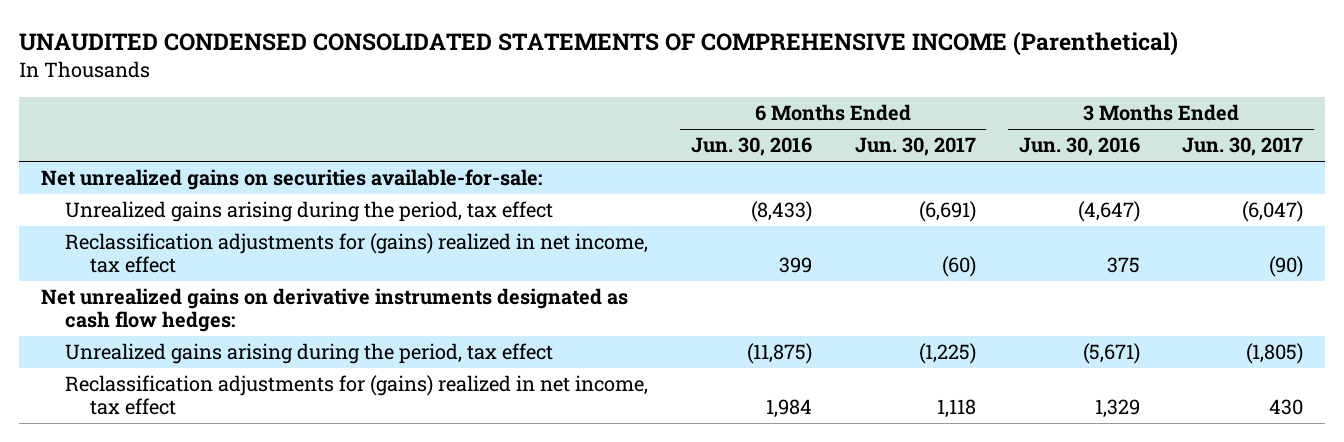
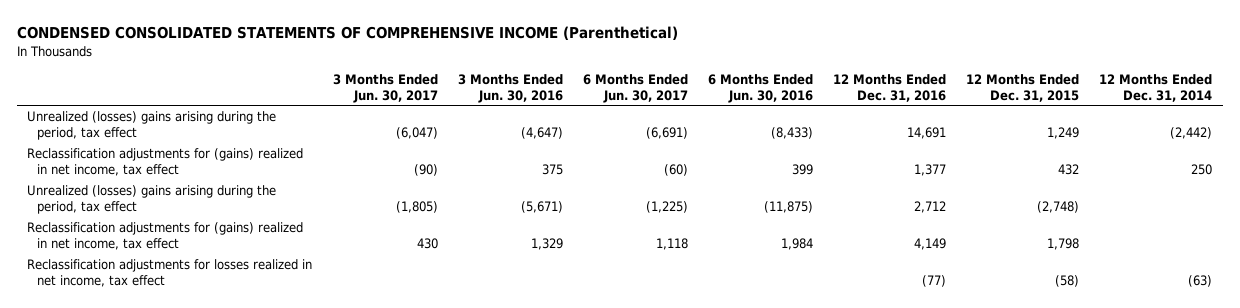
[19,31,1179,57] UNAUDITED CONDENSED CONSOLIDATED STATEMENTS OF COMPREHENSIVE INCOME (Parenthetical) -> [17,25,679,40] CONDENSED CONSOLIDATED STATEMENTS OF COMPREHENSIVE INCOME (Parenthetical)
none -> [833,73,947,103] 12 Months Ended Dec. 31, 2016
none -> [966,73,1080,103] 12 Months Ended Dec. 31, 2015
none -> [1099,73,1213,103] 12 Months Ended Dec. 31, 2014
[40,169,542,191] Net unrealized gains on securities available-for-sale: -> none
[65,201,554,223] Unrealized gains arising during the period, tax effect -> [27,110,277,141] Unrealized (losses) gains arising during the period, tax effect
[40,288,628,333] Net unrealized gains on derivative instruments designated as cash flow hedges: -> none
[65,343,554,365] Unrealized gains arising during the period, tax effect -> [27,184,277,215] Unrealized (losses) gains arising during the period, tax effect
none -> [27,258,313,288] Reclassification adjustments for losses realized in net income, tax effect

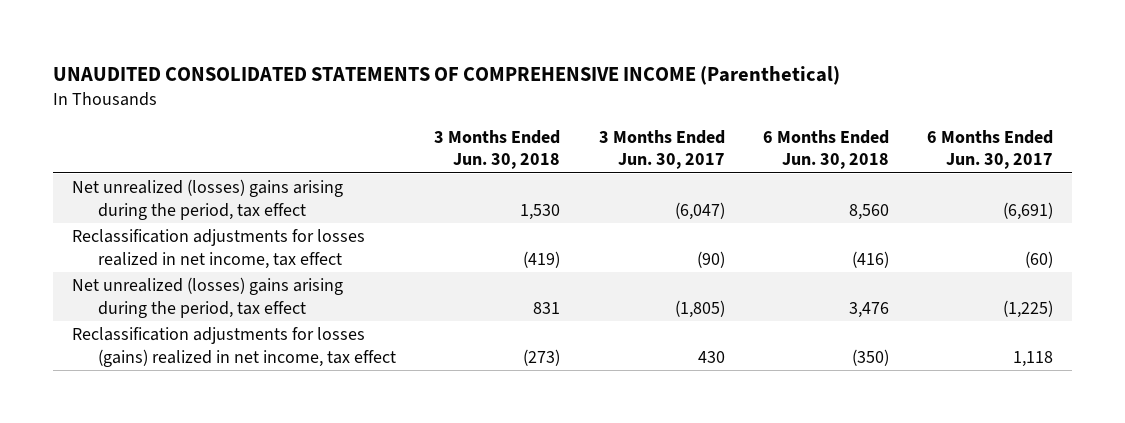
[17,25,679,40] CONDENSED CONSOLIDATED STATEMENTS OF COMPREHENSIVE INCOME (Parenthetical) -> [52,65,840,85] UNAUDITED CONSOLIDATED STATEMENTS OF COMPREHENSIVE INCOME (Parenthetical)
[457,73,563,104] 3 Months Ended Jun. 30, 2016 -> none
[707,73,813,104] 6 Months Ended Jun. 30, 2016 -> none
[833,73,947,103] 12 Months Ended Dec. 31, 2016 -> none
[966,73,1080,103] 12 Months Ended Dec. 31, 2015 -> none
[1099,73,1213,103] 12 Months Ended Dec. 31, 2014 -> none
none -> [434,129,561,169] 3 Months Ended Jun. 30, 2018
none -> [762,129,889,169] 6 Months Ended Jun. 30, 2018
[27,258,313,288] Reclassification adjustments for losses realized in net income, tax effect -> none
[27,110,277,141] Unrealized (losses) gains arising during the period, tax effect -> [71,179,343,220] Net unrealized (losses) gains arising during the period, tax effect
[27,147,304,177] Reclassification adjustments for (gains) realized in net income, tax effect -> [71,229,365,269] Reclassification adjustments for losses realized in net income, tax effect
[27,184,277,215] Unrealized (losses) gains arising during the period, tax effect -> [71,277,343,318] Net unrealized (losses) gains arising during the period, tax effect
[27,221,304,251] Reclassification adjustments for (gains) realized in net income, tax effect -> [71,327,397,367] Reclassification adjustments for losses (gains) realized in net income, tax effect

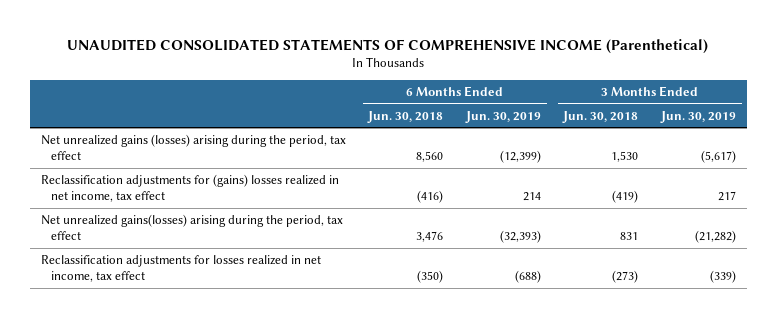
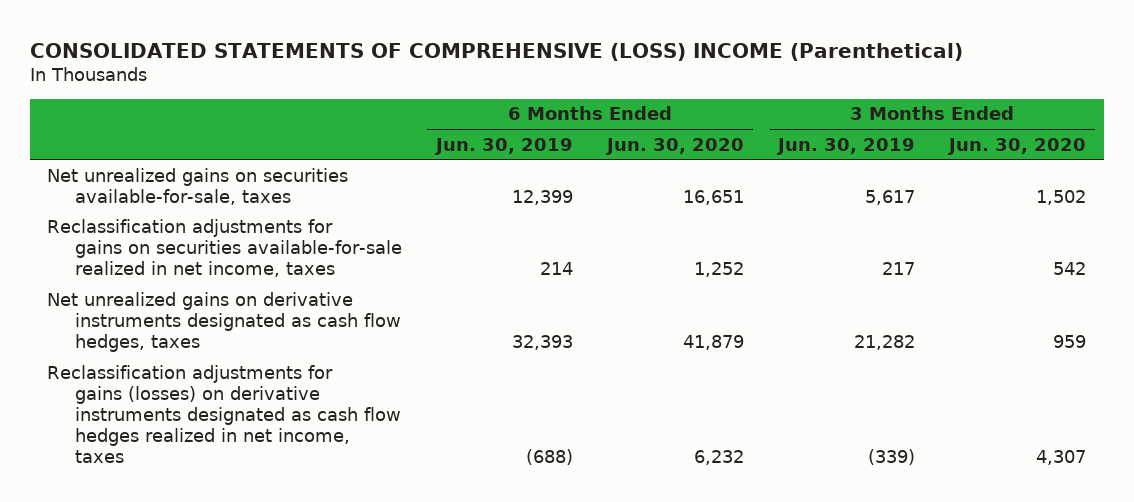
[67,38,709,54] UNAUDITED CONSOLIDATED STATEMENTS OF COMPREHENSIVE INCOME (Parenthetical) -> [30,42,964,61] CONSOLIDATED STATEMENTS OF COMPREHENSIVE (LOSS) INCOME (Parenthetical)
[367,110,444,123] Jun. 30, 2018 -> none
[562,110,639,123] Jun. 30, 2018 -> none
none -> [605,137,745,155] Jun. 30, 2020
none -> [947,137,1087,155] Jun. 30, 2020
[40,134,346,160] Net unrealized gains (losses) arising during the period, tax effect -> [47,167,349,205] Net unrealized gains on securities available-for-sale, taxes
[499,149,541,163] (12,399) -> [512,189,574,205] 12,399
[700,149,736,163] (5,617) -> [865,189,916,205] 5,617
[40,174,339,202] Reclassification adjustments for (gains) losses realized in net income, tax effect -> [47,218,402,277] Reclassification adjustments for gains on securities available-for-sale realized in net income, taxes
[40,214,343,240] Net unrealized gains(losses) arising during the period, tax effect -> [47,291,401,352] Net unrealized gains on derivative instruments designated as cash flow hedges, taxes
[499,229,541,243] (32,393) -> [512,334,574,350] 32,393
[694,229,736,243] (21,282) -> [854,334,916,350] 21,282
[40,255,321,282] Reclassification adjustments for losses realized in net income, tax effect -> [47,364,401,464] Reclassification adjustments for gains (losses) on derivative instruments designated as cash flow hedges realized in net income, taxes

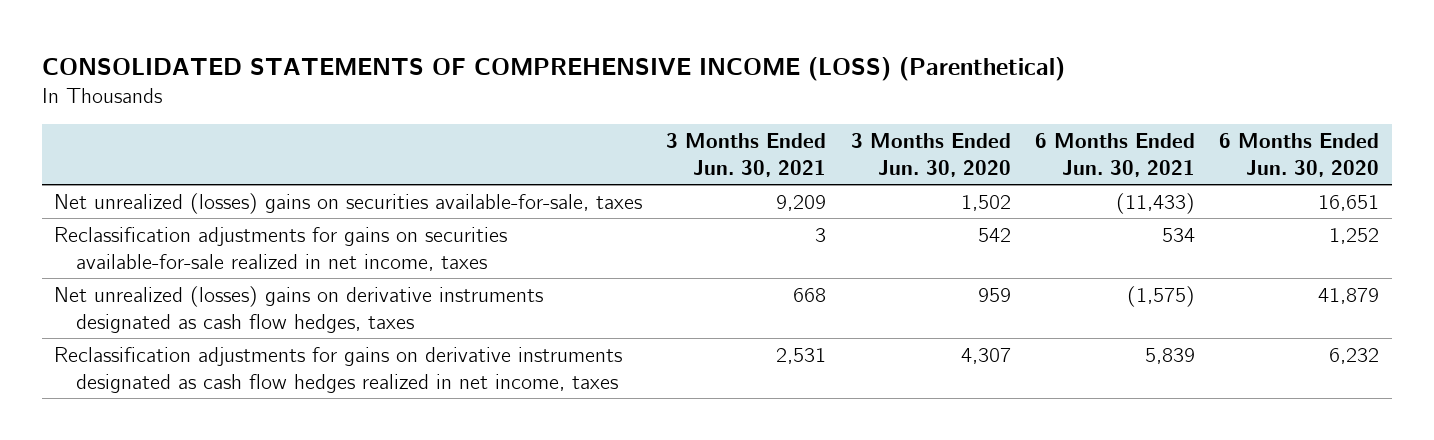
[30,42,964,61] CONSOLIDATED STATEMENTS OF COMPREHENSIVE (LOSS) INCOME (Parenthetical) -> [41,56,1065,81] CONSOLIDATED STATEMENTS OF COMPREHENSIVE INCOME (LOSS) (Parenthetical)
[434,137,574,155] Jun. 30, 2019 -> none
[776,137,916,155] Jun. 30, 2019 -> none
none -> [666,132,827,177] 3 Months Ended Jun. 30, 2021
none -> [1035,132,1196,177] 6 Months Ended Jun. 30, 2021
[47,167,349,205] Net unrealized gains on securities available-for-sale, taxes -> [54,192,643,214] Net unrealized (losses) gains on securities available-for-sale, taxes
[47,291,401,352] Net unrealized gains on derivative instruments designated as cash flow hedges, taxes -> [54,285,544,333] Net unrealized (losses) gains on derivative instruments designated as cash flow hedges, taxes
[47,364,401,464] Reclassification adjustments for gains (losses) on derivative instruments designated as cash flow hedges realized in net income, taxes -> [54,346,623,393] Reclassification adjustments for gains on derivative instruments designated as cash flow hedges realized in net income, taxes

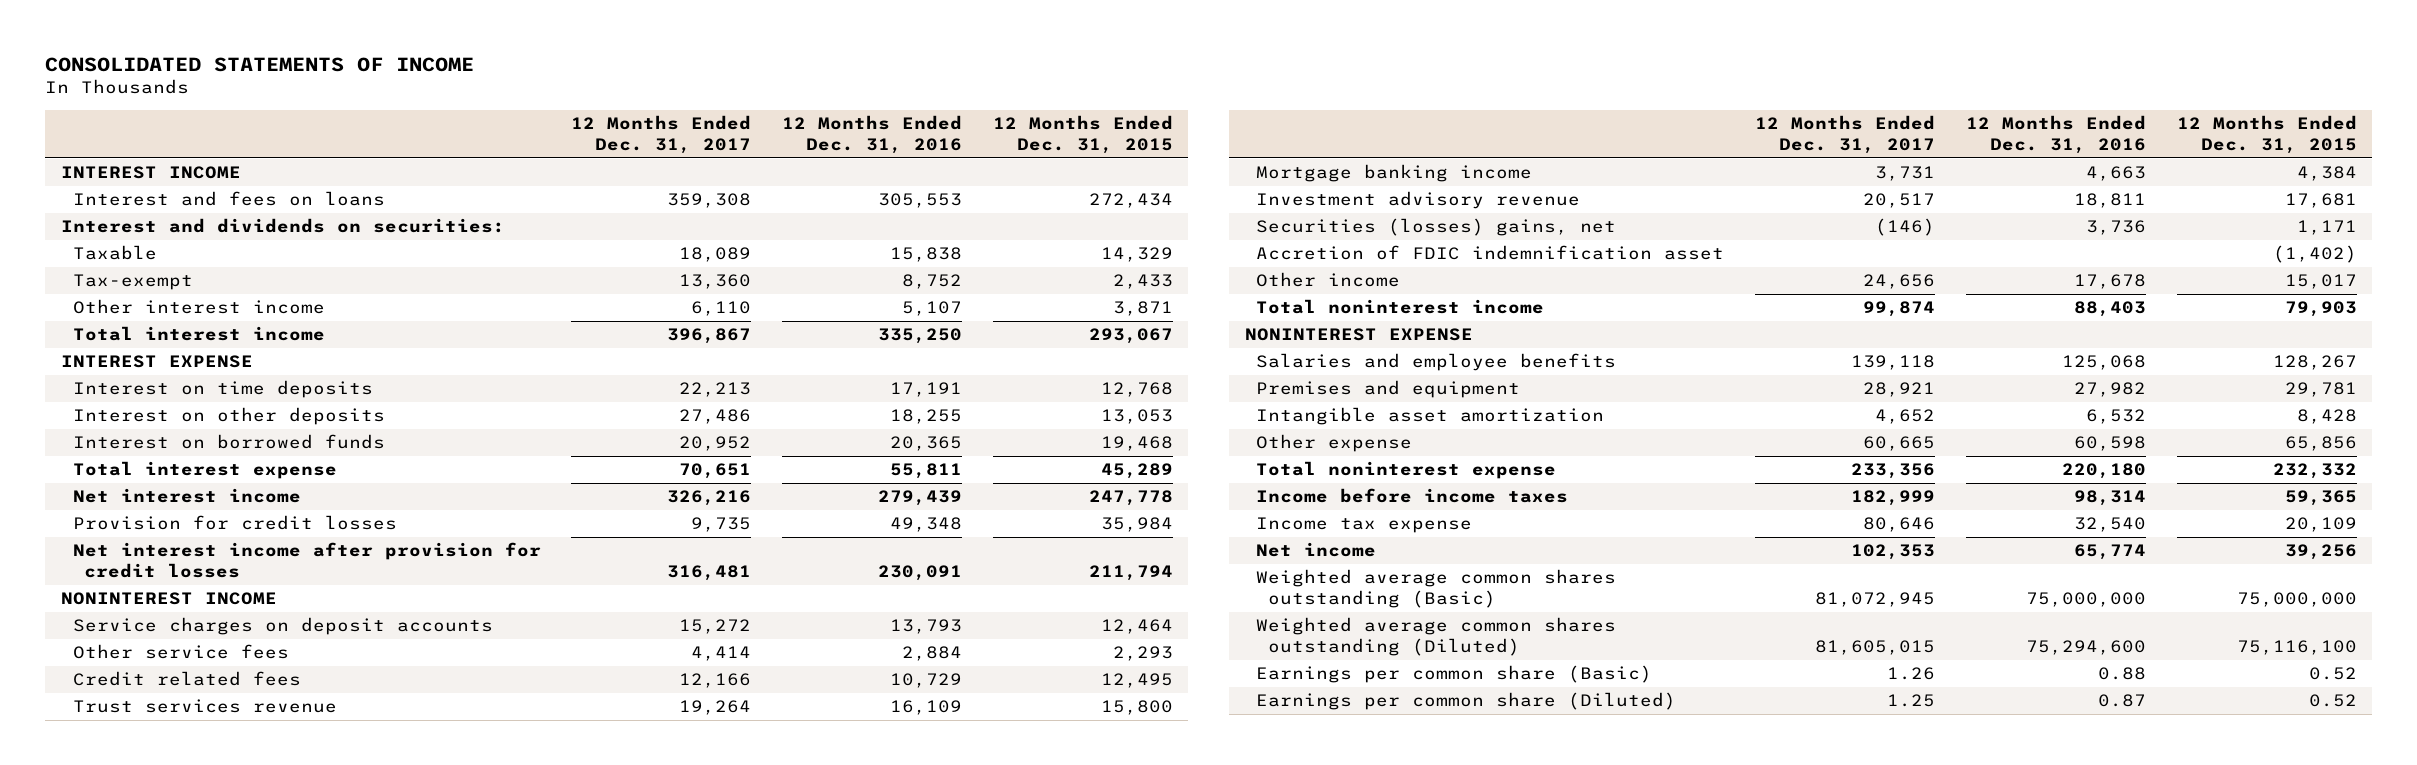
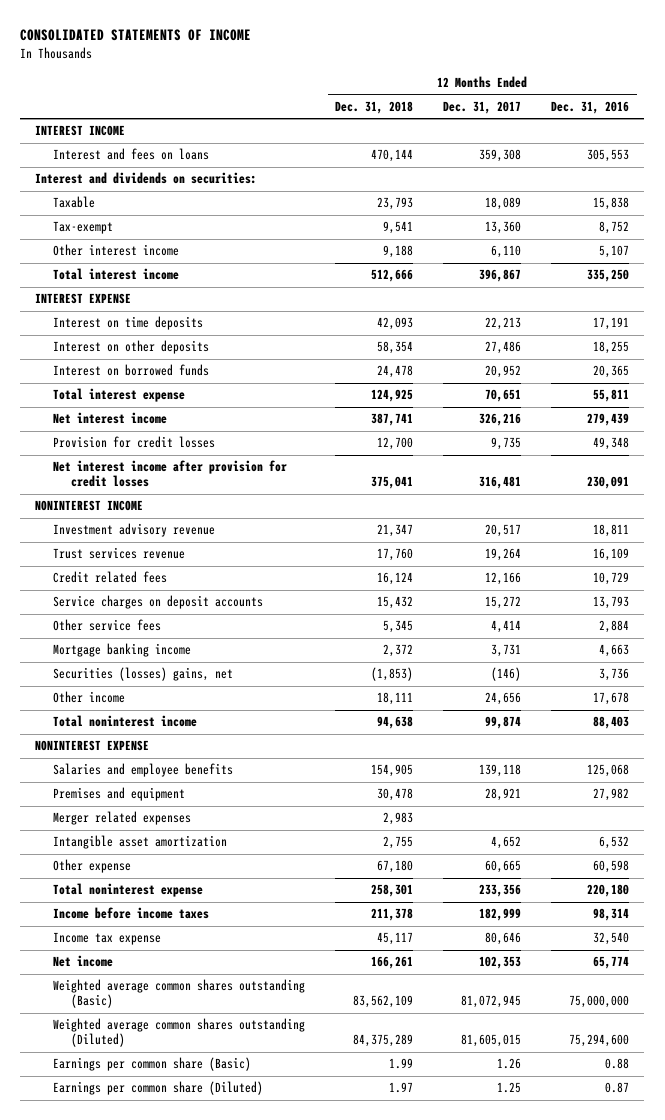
[992,115,1173,154] 12 Months Ended Dec. 31, 2015 -> none
none -> [335,100,414,114] Dec. 31, 2018
[1256,191,1581,210] Investment advisory revenue -> [53,523,216,538] Investment advisory revenue
[72,699,337,714] Trust services revenue -> [53,547,186,560] Trust services revenue
[72,671,301,687] Credit related fees -> [53,571,168,584] Credit related fees
[1256,245,1725,261] Accretion of FDIC indemnification asset -> none
none -> [53,811,192,826] Merger related expenses

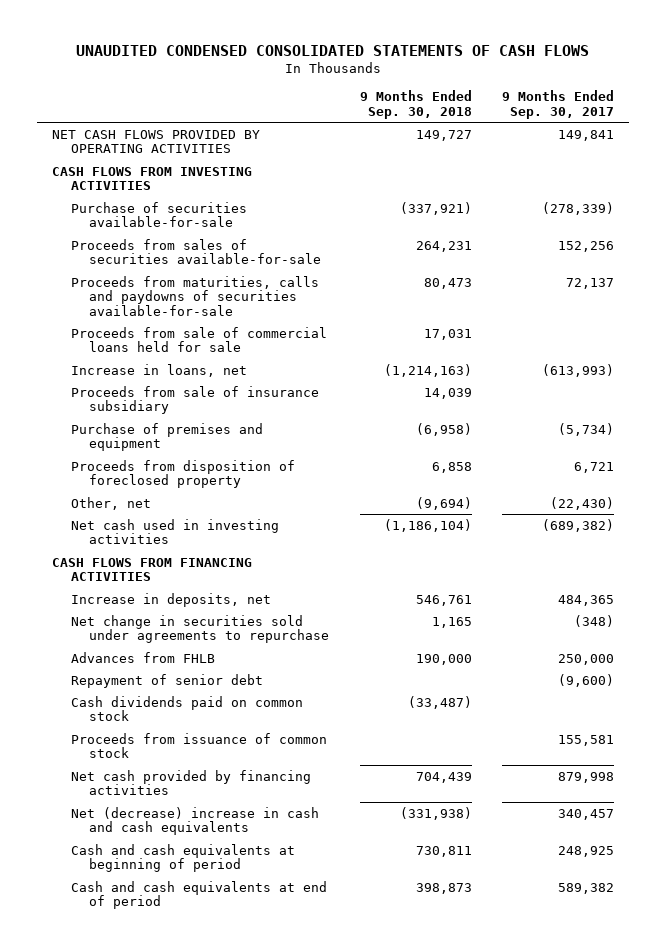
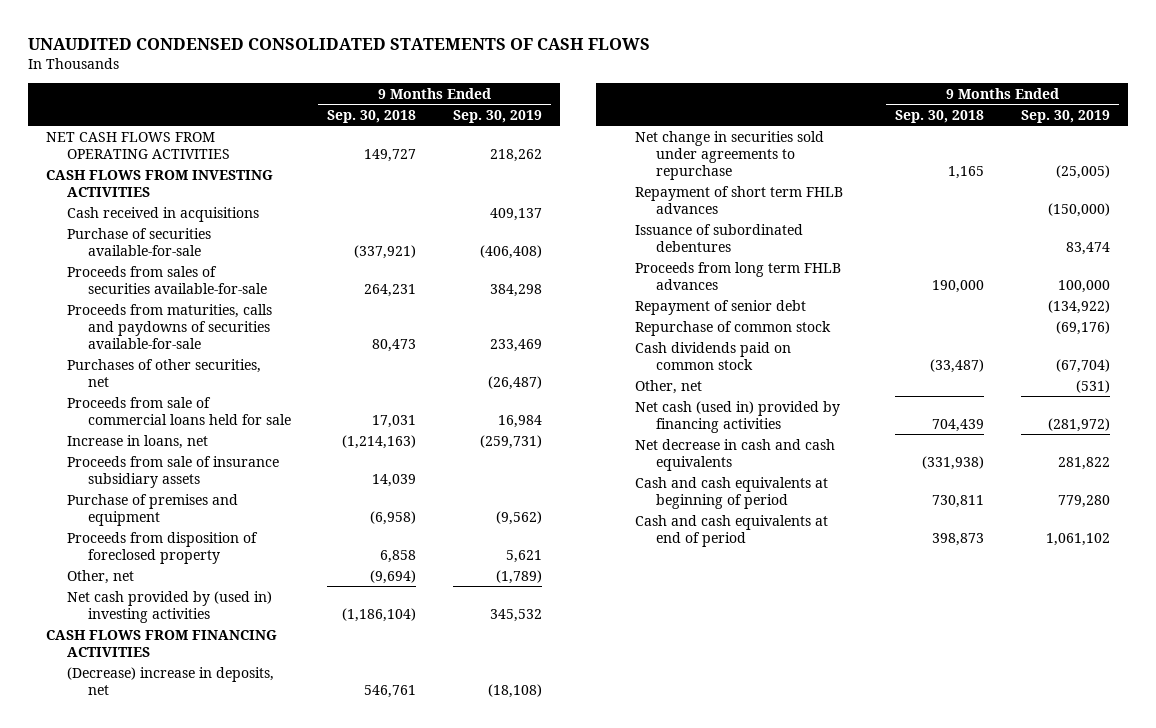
[501,90,614,119] 9 Months Ended Sep. 30, 2017 -> none
none -> [453,109,543,123] Sep. 30, 2019
[52,129,261,154] NET CASH FLOWS PROVIDED BY OPERATING ACTIVITIES -> [46,131,230,159] NET CASH FLOWS FROM OPERATING ACTIVITIES
none -> [66,206,259,222] Cash received in acquisitions
none -> [66,358,261,387] Purchases of other securities, net
[70,385,319,415] Proceeds from sale of insurance subsidiary -> [66,455,279,488] Proceeds from sale of insurance subsidiary assets
[70,518,279,545] Net cash used in investing activities -> [66,590,272,623] Net cash provided by (used in) investing activities
[70,592,271,607] Increase in deposits, net -> [66,666,274,695] (Decrease) increase in deposits, net
none -> [634,185,843,214] Repayment of short term FHLB advances
none -> [634,223,803,252] Issuance of subordinated debentures
[70,651,215,663] Advances from FHLB -> [634,261,841,290] Proceeds from long term FHLB advances
none -> [634,320,831,336] Repurchase of common stock
[70,732,327,759] Proceeds from issuance of common stock -> none
none -> [634,379,702,394] Other, net
[70,769,311,796] Net cash provided by financing activities -> [634,400,840,433] Net cash (used in) provided by financing activities
[70,806,319,836] Net (decrease) increase in cash and cash equivalents -> [634,438,835,471] Net decrease in cash and cash equivalents

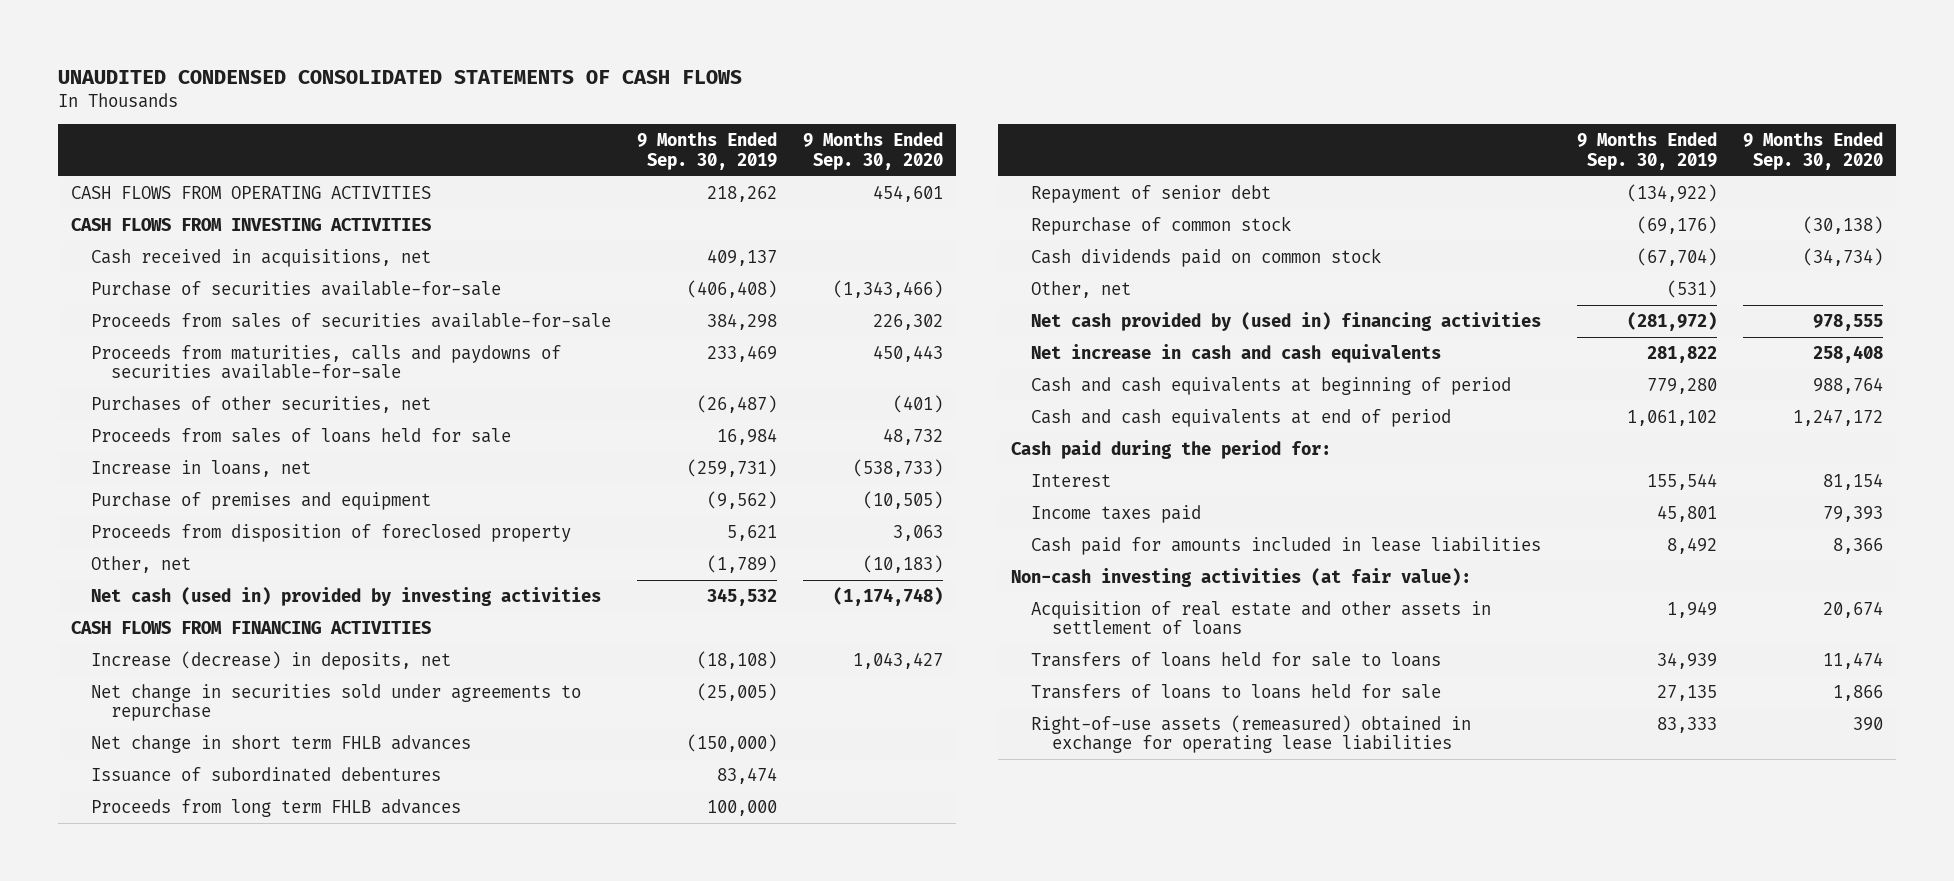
[327,109,417,123] Sep. 30, 2018 -> none
none -> [802,132,943,170] 9 Months Ended Sep. 30, 2020
[46,131,230,159] NET CASH FLOWS FROM OPERATING ACTIVITIES -> [70,185,431,199] CASH FLOWS FROM OPERATING ACTIVITIES
[66,206,259,222] Cash received in acquisitions -> [91,248,432,267] Cash received in acquisitions, net
[66,396,291,425] Proceeds from sale of commercial loans held for sale -> [91,427,512,443] Proceeds from sales of loans held for sale
[66,455,279,488] Proceeds from sale of insurance subsidiary assets -> none
[66,590,272,623] Net cash provided by (used in) investing activities -> [91,586,602,606] Net cash (used in) provided by investing activities
[66,666,274,695] (Decrease) increase in deposits, net -> [91,650,452,670] Increase (decrease) in deposits, net
[634,185,843,214] Repayment of short term FHLB advances -> none
none -> [91,734,472,753] Net change in short term FHLB advances
[634,400,840,433] Net cash (used in) provided by financing activities -> [1031,311,1542,331] Net cash provided by (used in) financing activities
[634,438,835,471] Net decrease in cash and cash equivalents -> [1031,343,1442,363] Net increase in cash and cash equivalents
none -> [1011,439,1332,459] Cash paid during the period for:
none -> [1031,473,1112,487] Interest
none -> [1031,504,1202,523] Income taxes paid
none -> [1031,536,1542,555] Cash paid for amounts included in lease liabilities
none -> [1011,567,1472,587] Non-cash investing activities (at fair value):
none -> [1031,600,1492,636] Acquisition of real estate and other assets in settlement of loans
none -> [1031,651,1442,667] Transfers of loans held for sale to loans
none -> [1031,683,1442,699] Transfers of loans to loans held for sale
none -> [1031,714,1472,754] Right-of-use assets (remeasured) obtained in exchange for operating lease liabilities

